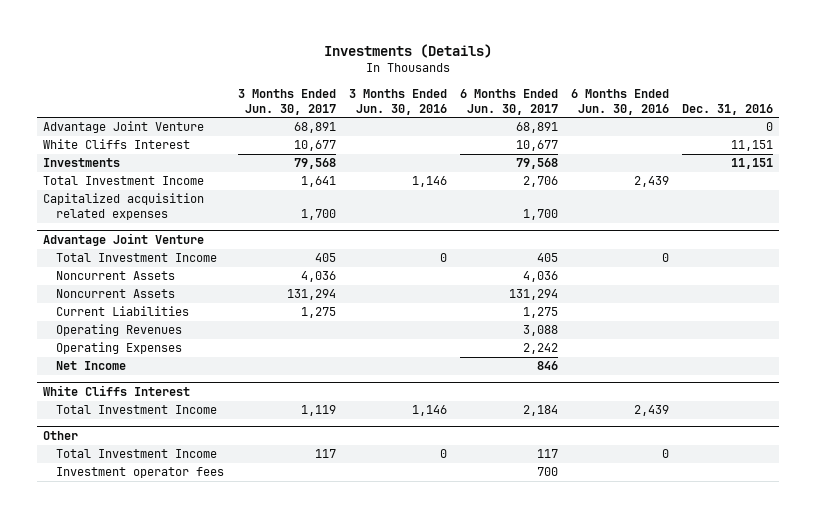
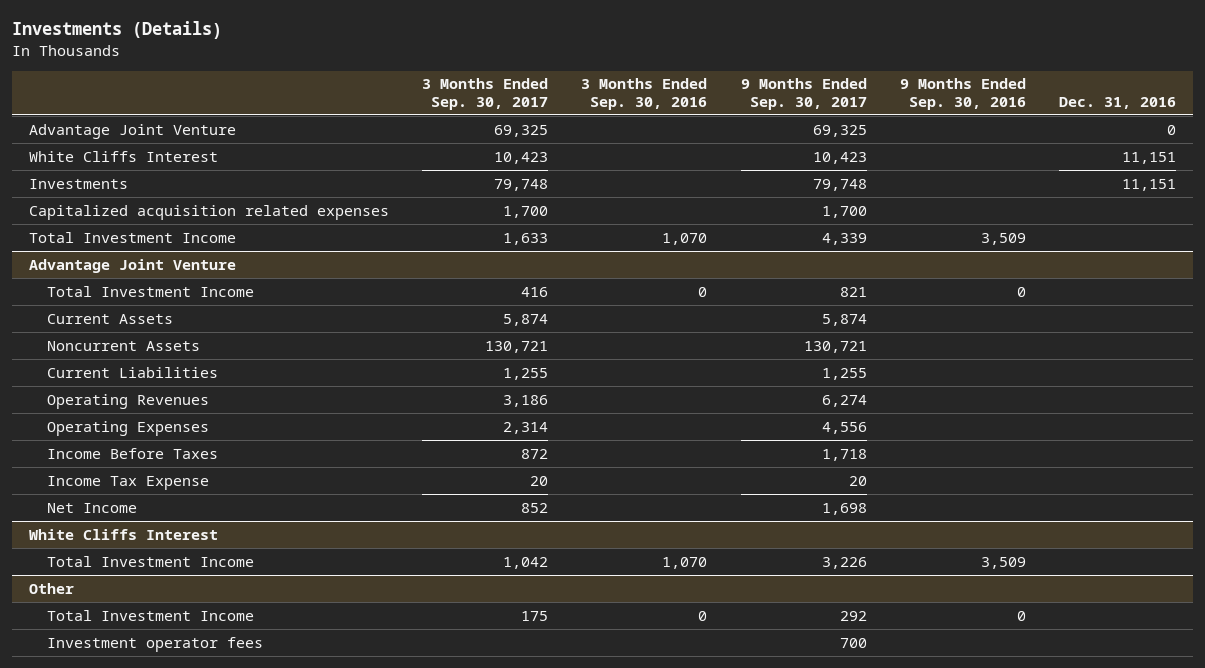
[237,88,336,115] 3 Months Ended Jun. 30, 2017 -> none
[348,88,447,115] 3 Months Ended Jun. 30, 2016 -> none
[459,88,558,115] 6 Months Ended Jun. 30, 2017 -> none
[570,88,669,115] 6 Months Ended Jun. 30, 2016 -> none
none -> [422,78,549,110] 3 Months Ended Sep. 30, 2017
none -> [581,78,708,110] 3 Months Ended Sep. 30, 2016
none -> [740,78,867,110] 9 Months Ended Sep. 30, 2017
none -> [899,78,1026,110] 9 Months Ended Sep. 30, 2016
[43,176,205,186] Total Investment Income -> [28,231,236,243] Total Investment Income
[56,271,176,281] Noncurrent Assets -> [47,313,174,324] Current Assets
none -> [47,447,219,459] Income Before Taxes
none -> [47,475,210,490] Income Tax Expense

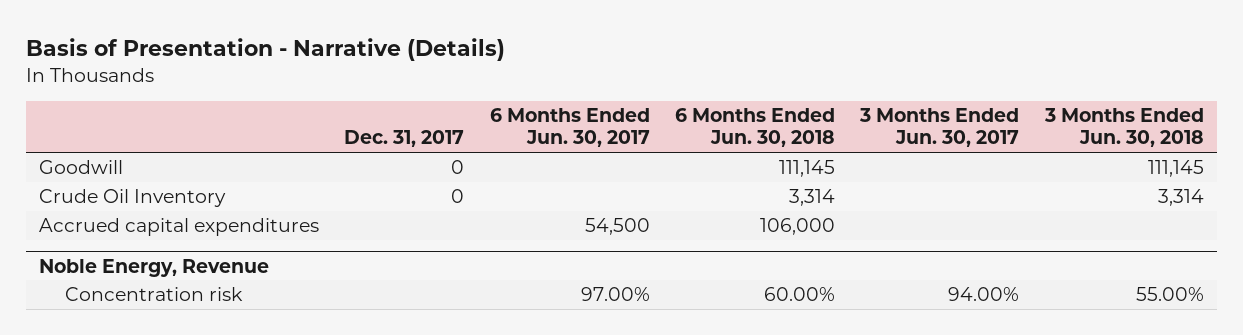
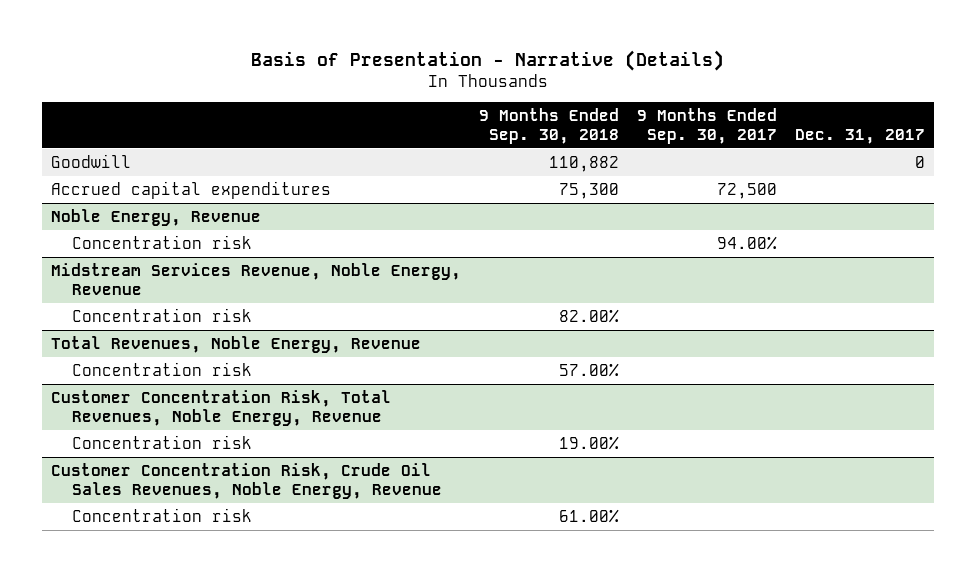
[489,108,650,148] 6 Months Ended Jun. 30, 2017 -> none
[674,108,835,148] 6 Months Ended Jun. 30, 2018 -> none
[859,108,1020,148] 3 Months Ended Jun. 30, 2017 -> none
[1043,108,1204,148] 3 Months Ended Jun. 30, 2018 -> none
none -> [479,107,620,144] 9 Months Ended Sep. 30, 2018
none -> [637,107,778,144] 9 Months Ended Sep. 30, 2017
[38,189,226,208] Crude Oil Inventory -> none
none -> [51,262,462,295] Midstream Services Revenue, Noble Energy, Revenue
none -> [71,307,252,322] Concentration risk
none -> [51,335,422,353] Total Revenues, Noble Energy, Revenue
none -> [71,361,252,376] Concentration risk
none -> [51,389,392,426] Customer Concentration Risk, Total Revenues, Noble Energy, Revenue
none -> [71,434,252,449] Concentration risk
none -> [51,462,442,499] Customer Concentration Risk, Crude Oil Sales Revenues, Noble Energy, Revenue
none -> [71,507,252,522] Concentration risk

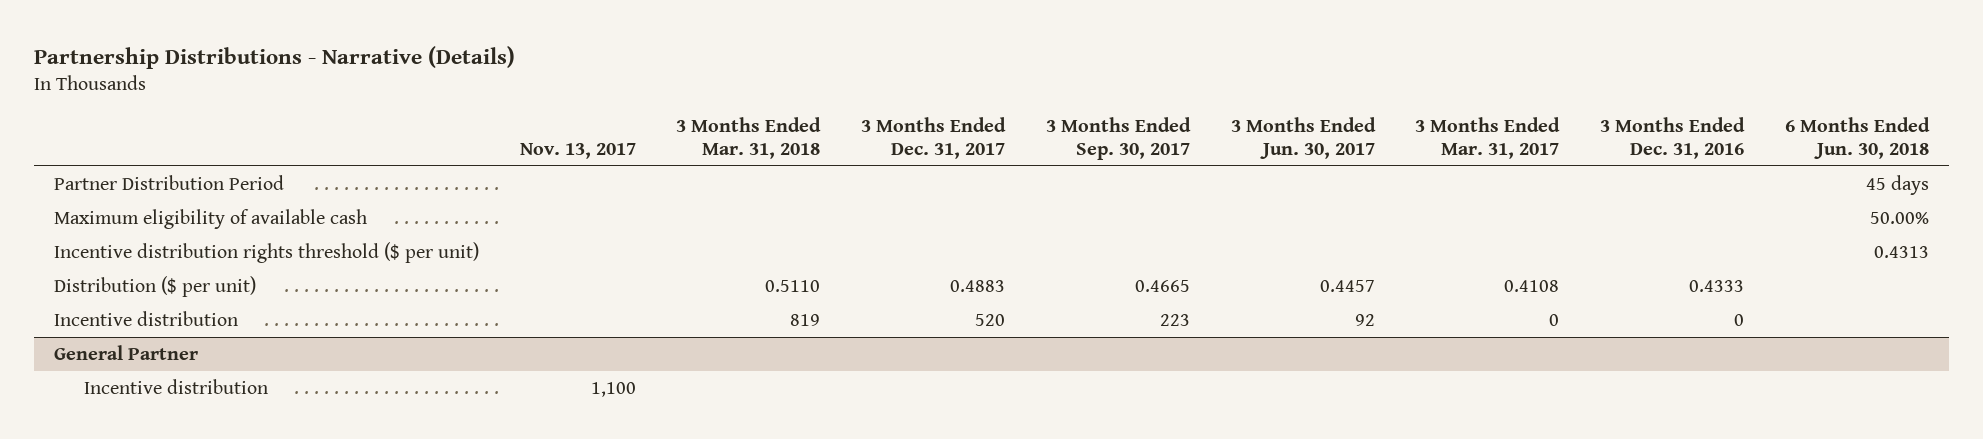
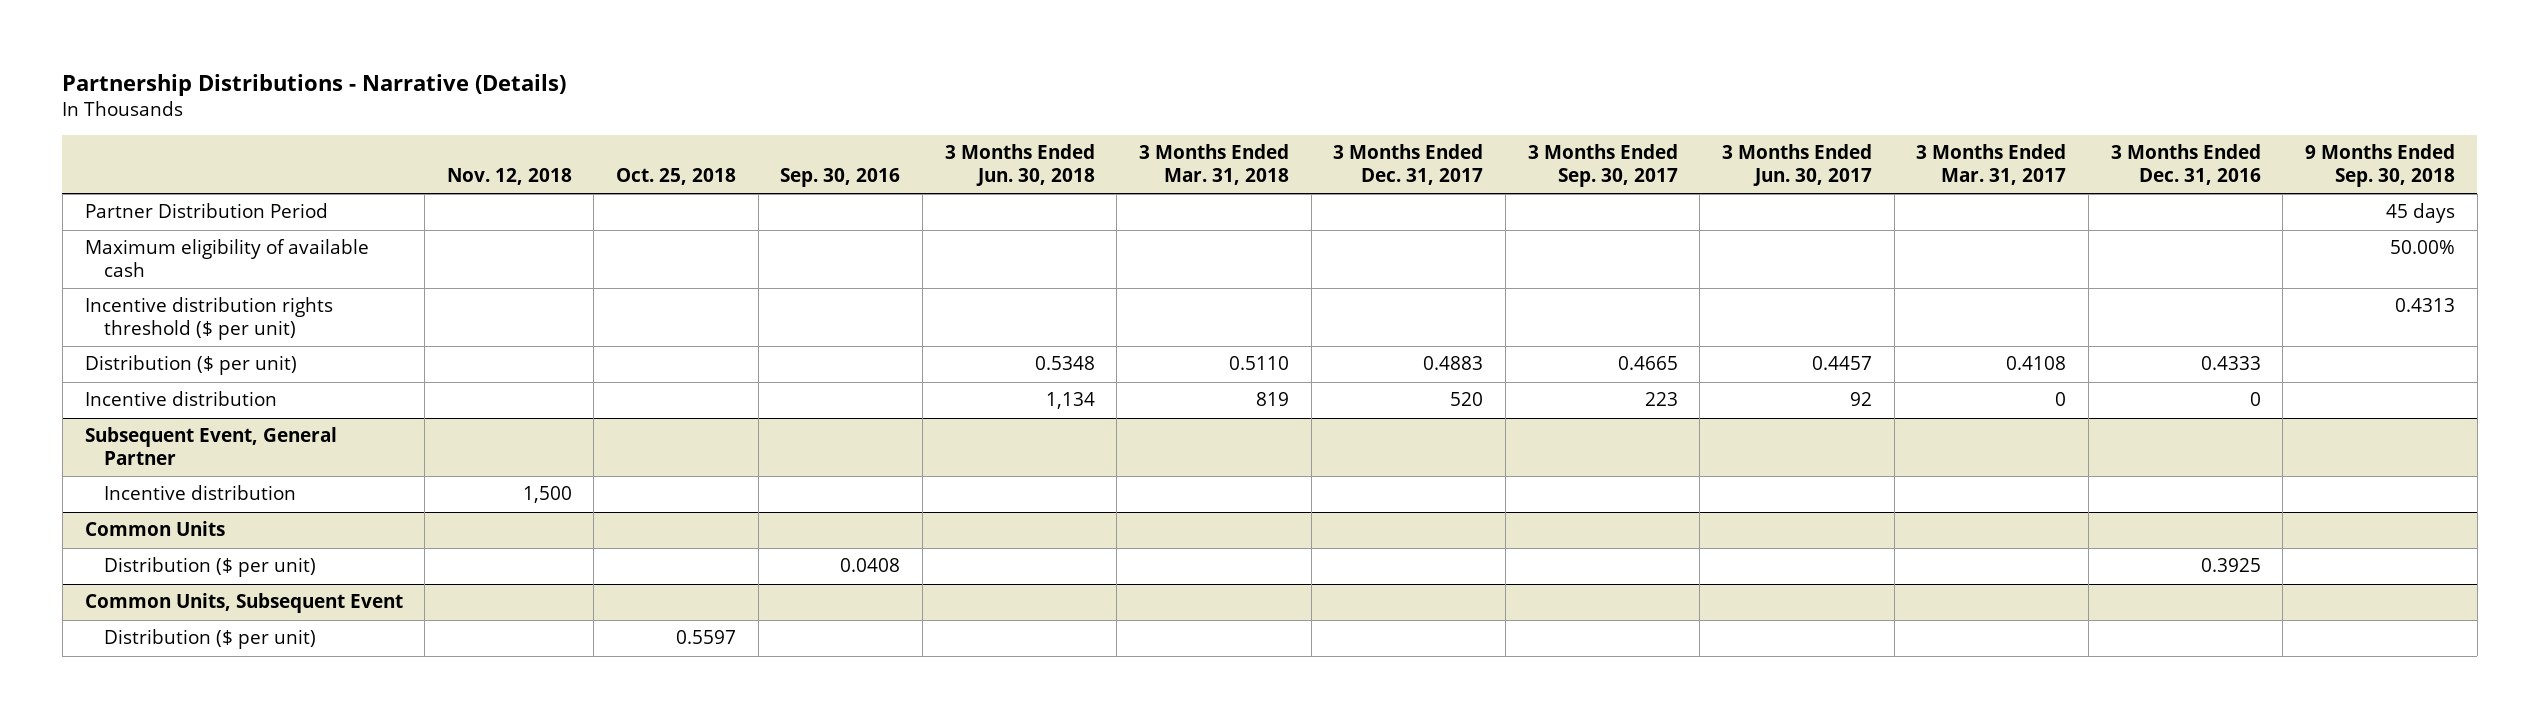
[519,142,636,159] Nov. 13, 2017 -> none
[1784,116,1930,159] 6 Months Ended Jun. 30, 2018 -> none
none -> [446,167,572,185] Nov. 12, 2018
none -> [616,167,737,185] Oct. 25, 2018
none -> [780,167,901,187] Sep. 30, 2016
none -> [944,144,1095,186] 3 Months Ended Jun. 30, 2018
none -> [2304,144,2455,187] 9 Months Ended Sep. 30, 2018
[53,344,198,360] General Partner -> [84,427,337,465] Subsequent Event, General Partner
none -> [84,521,225,537] Common Units
none -> [104,557,317,578] Distribution ($ per unit)
none -> [84,593,403,614] Common Units, Subsequent Event
none -> [104,629,317,650] Distribution ($ per unit)

